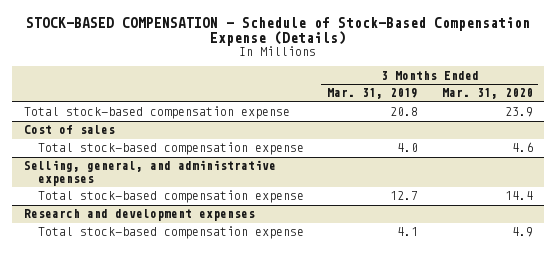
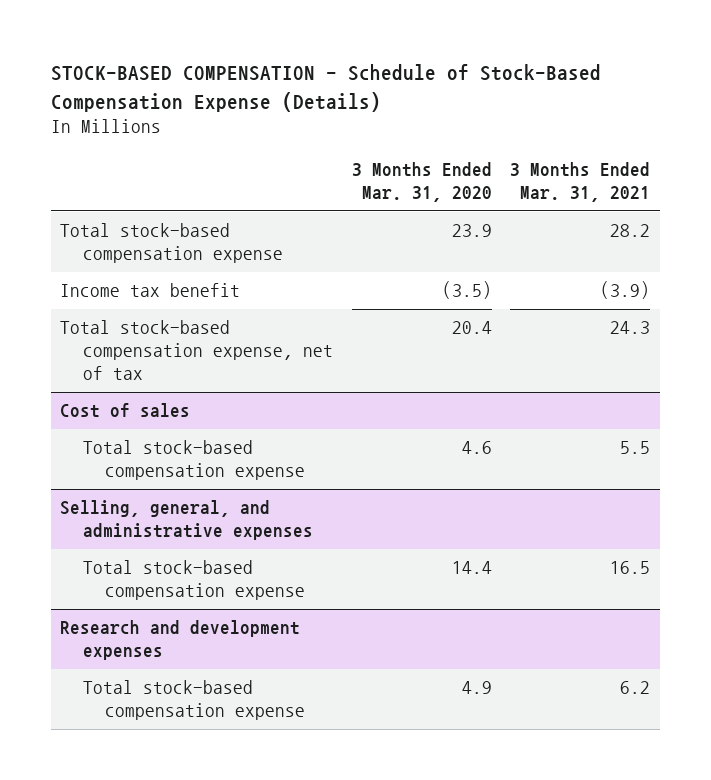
[327,88,419,100] Mar. 31, 2019 -> none
none -> [510,161,651,202] 3 Months Ended Mar. 31, 2021
none -> [60,283,241,298] Income tax benefit
none -> [60,320,333,381] Total stock-based compensation expense, net of tax

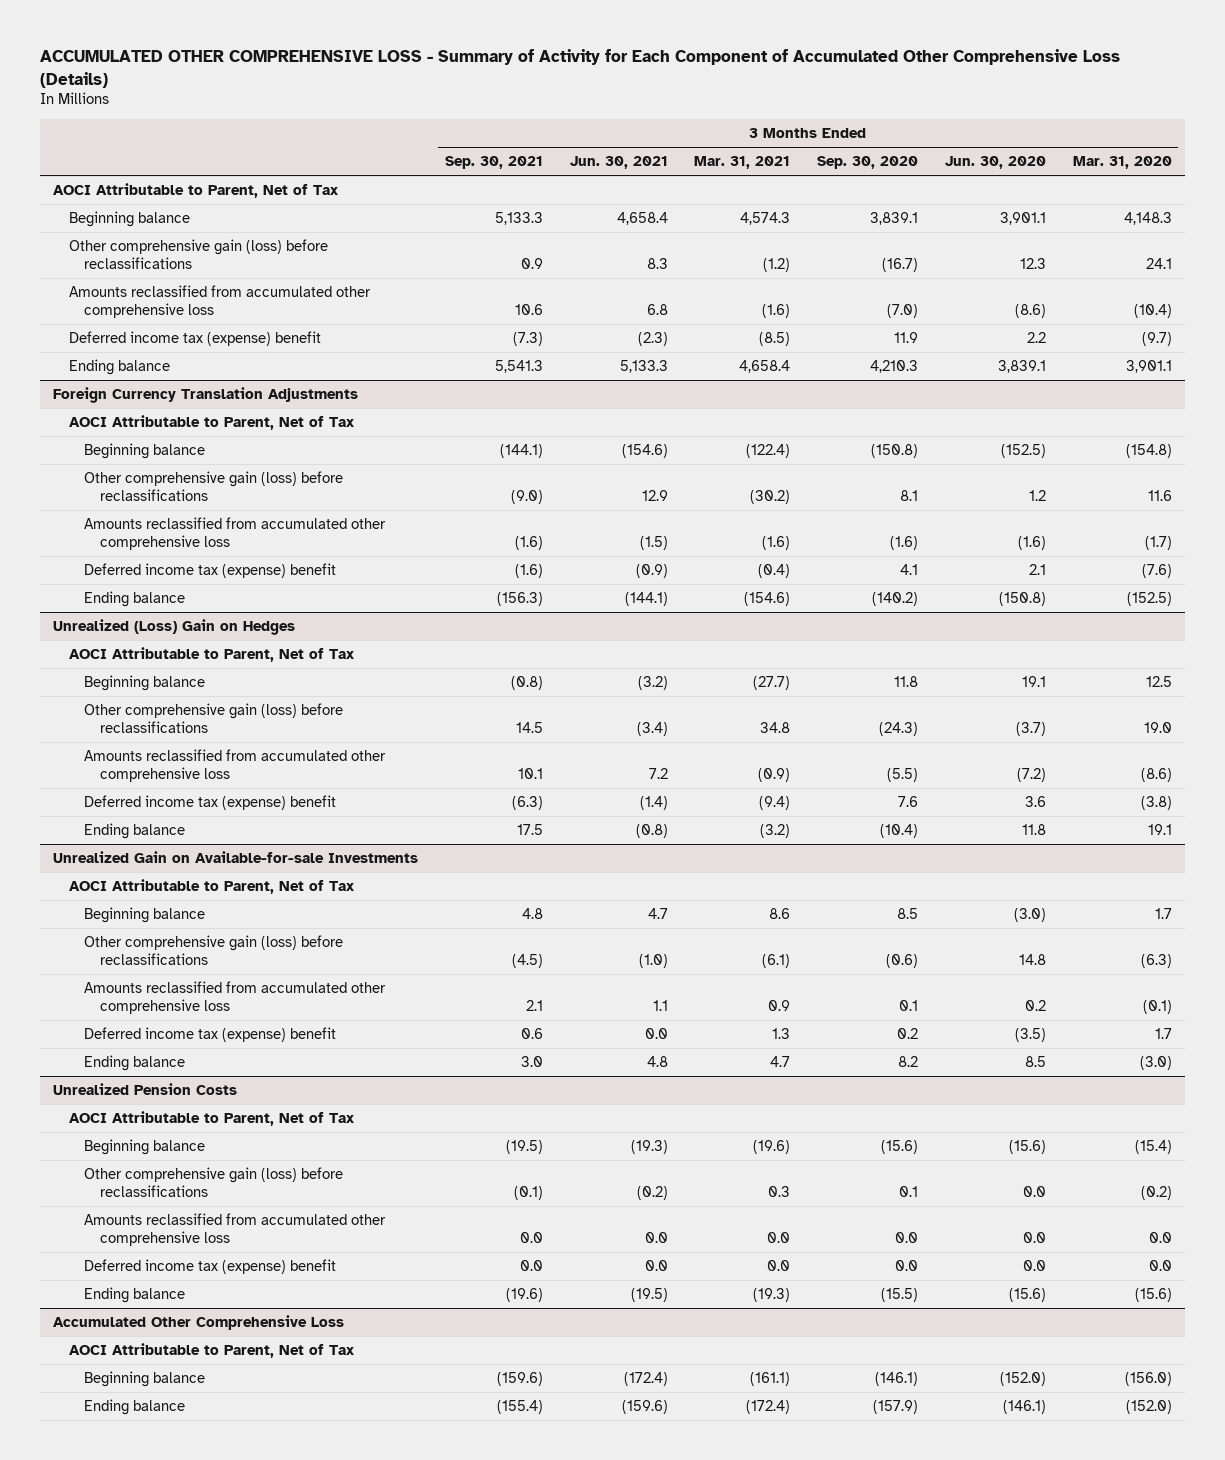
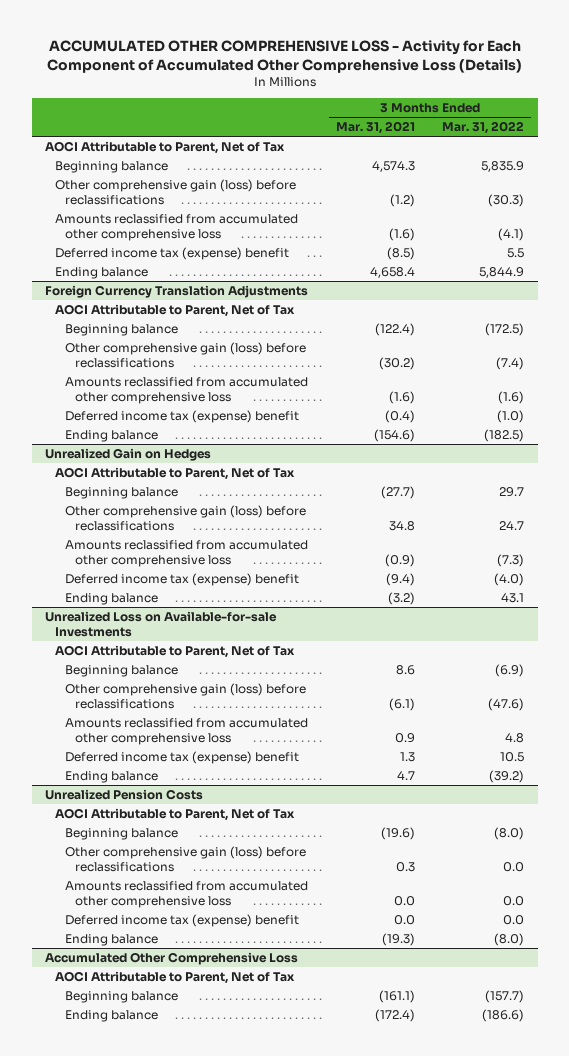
[39,49,1120,88] ACCUMULATED OTHER COMPREHENSIVE LOSS - Summary of Activity for Each Component of Accumulated Other Comprehensive Loss (Details) -> [46,39,522,73] ACCUMULATED OTHER COMPREHENSIVE LOSS - Activity for Each Component of Accumulated Other Comprehensive Loss (Details)
[444,156,543,170] Sep. 30, 2021 -> none
[569,156,668,170] Jun. 30, 2021 -> none
[817,156,919,170] Sep. 30, 2020 -> none
[944,156,1046,170] Jun. 30, 2020 -> none
[1072,156,1172,170] Mar. 31, 2020 -> none
none -> [442,121,525,135] Mar. 31, 2022
[53,619,296,636] Unrealized (Loss) Gain on Hedges -> [45,447,212,461] Unrealized Gain on Hedges
[53,851,419,864] Unrealized Gain on Available-for-sale Investments -> [45,610,278,638] Unrealized Loss on Available-for-sale Investments

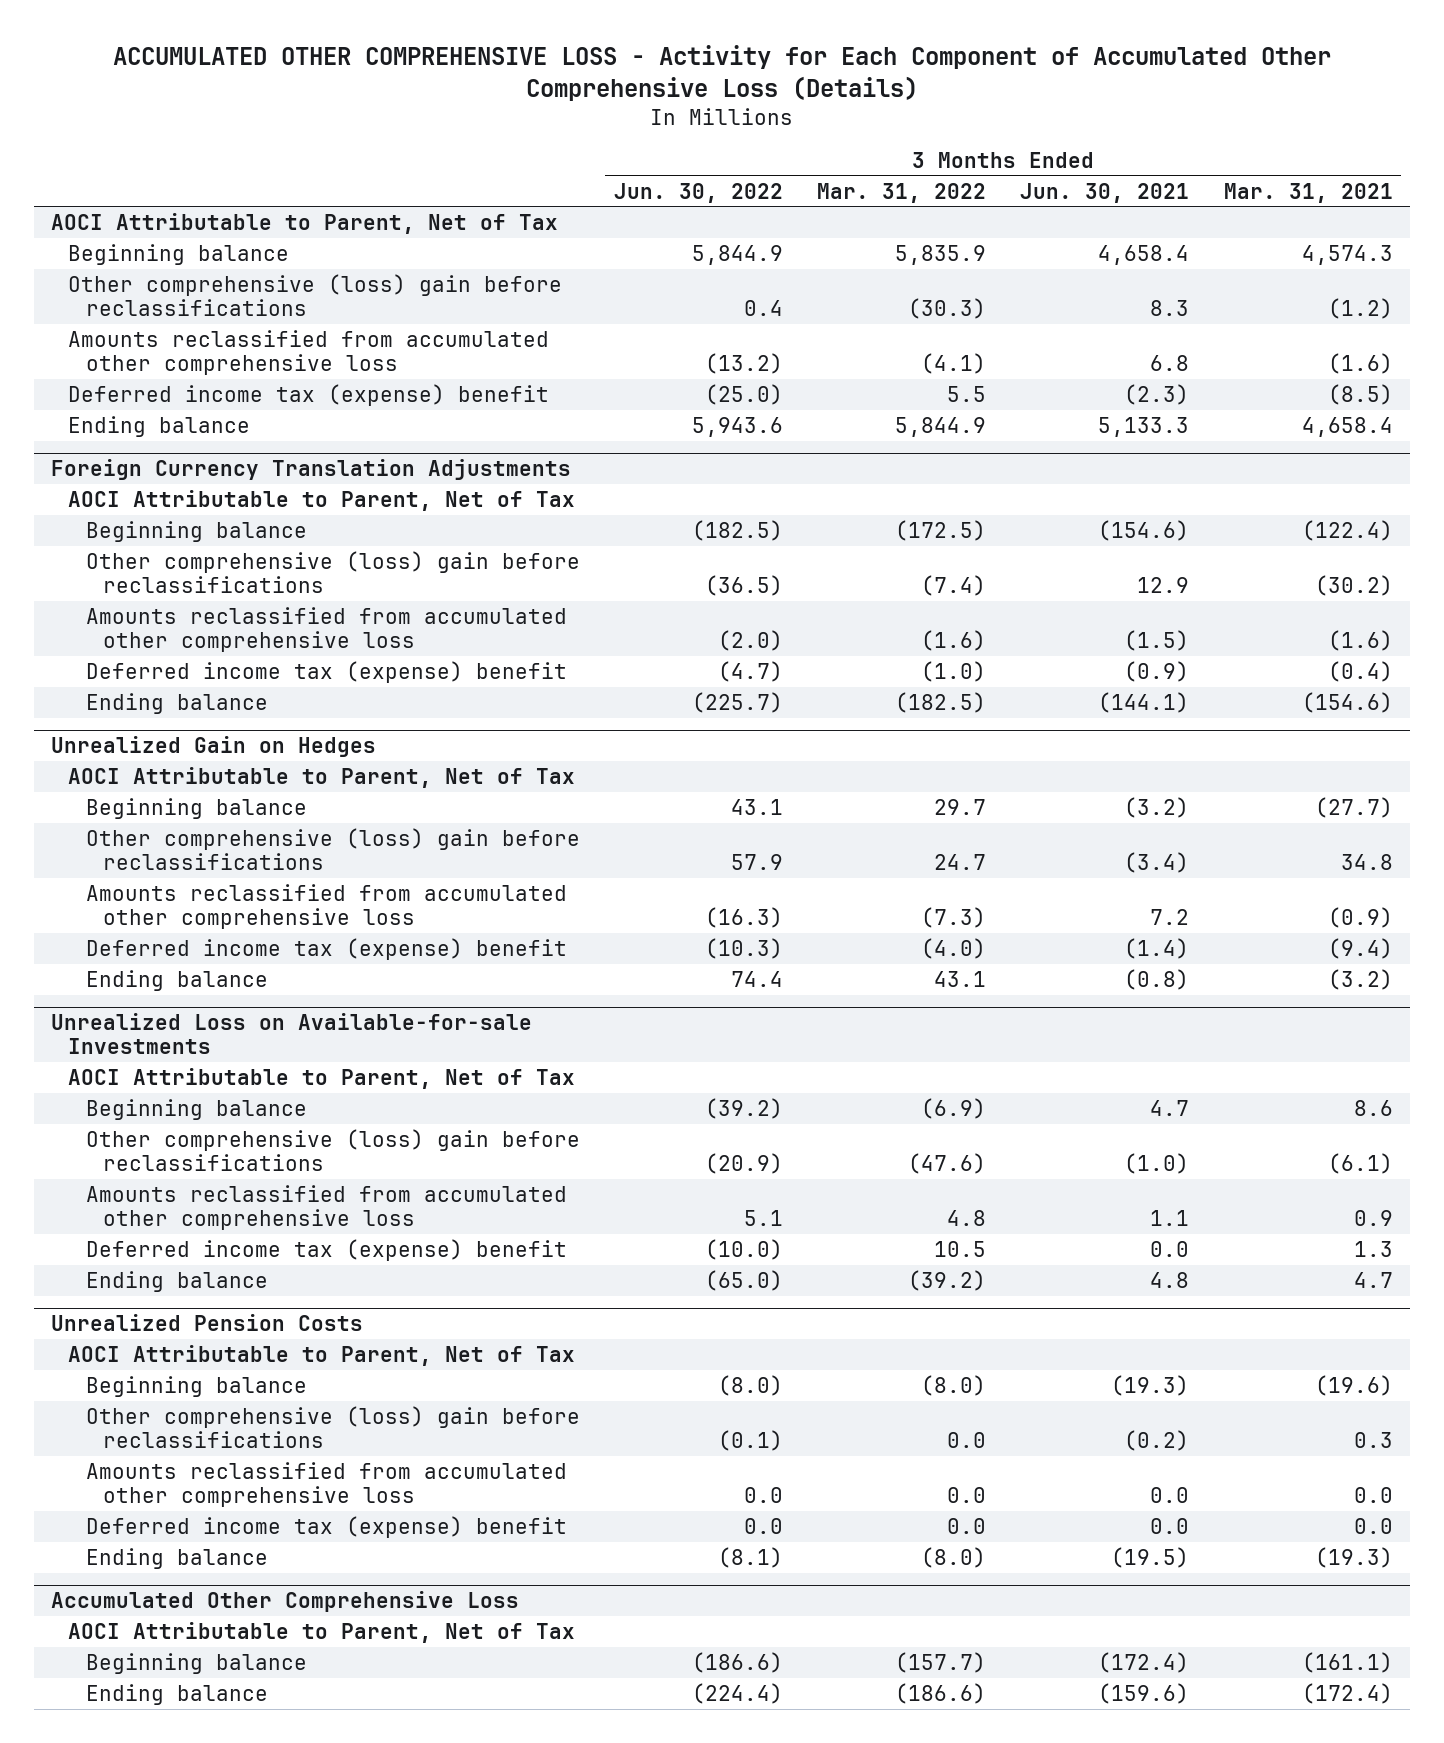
none -> [613,182,783,203] Jun. 30, 2022
none -> [1020,182,1190,203] Jun. 30, 2021
[55,178,297,206] Other comprehensive gain (loss) before reclassifications -> [68,273,563,317] Other comprehensive (loss) gain before reclassifications
[64,341,306,369] Other comprehensive gain (loss) before reclassifications -> [85,550,580,594] Other comprehensive (loss) gain before reclassifications
[64,504,306,532] Other comprehensive gain (loss) before reclassifications -> [85,827,580,871] Other comprehensive (loss) gain before reclassifications
[64,682,306,710] Other comprehensive gain (loss) before reclassifications -> [85,1128,580,1172] Other comprehensive (loss) gain before reclassifications
[64,845,306,873] Other comprehensive gain (loss) before reclassifications -> [85,1405,580,1449] Other comprehensive (loss) gain before reclassifications

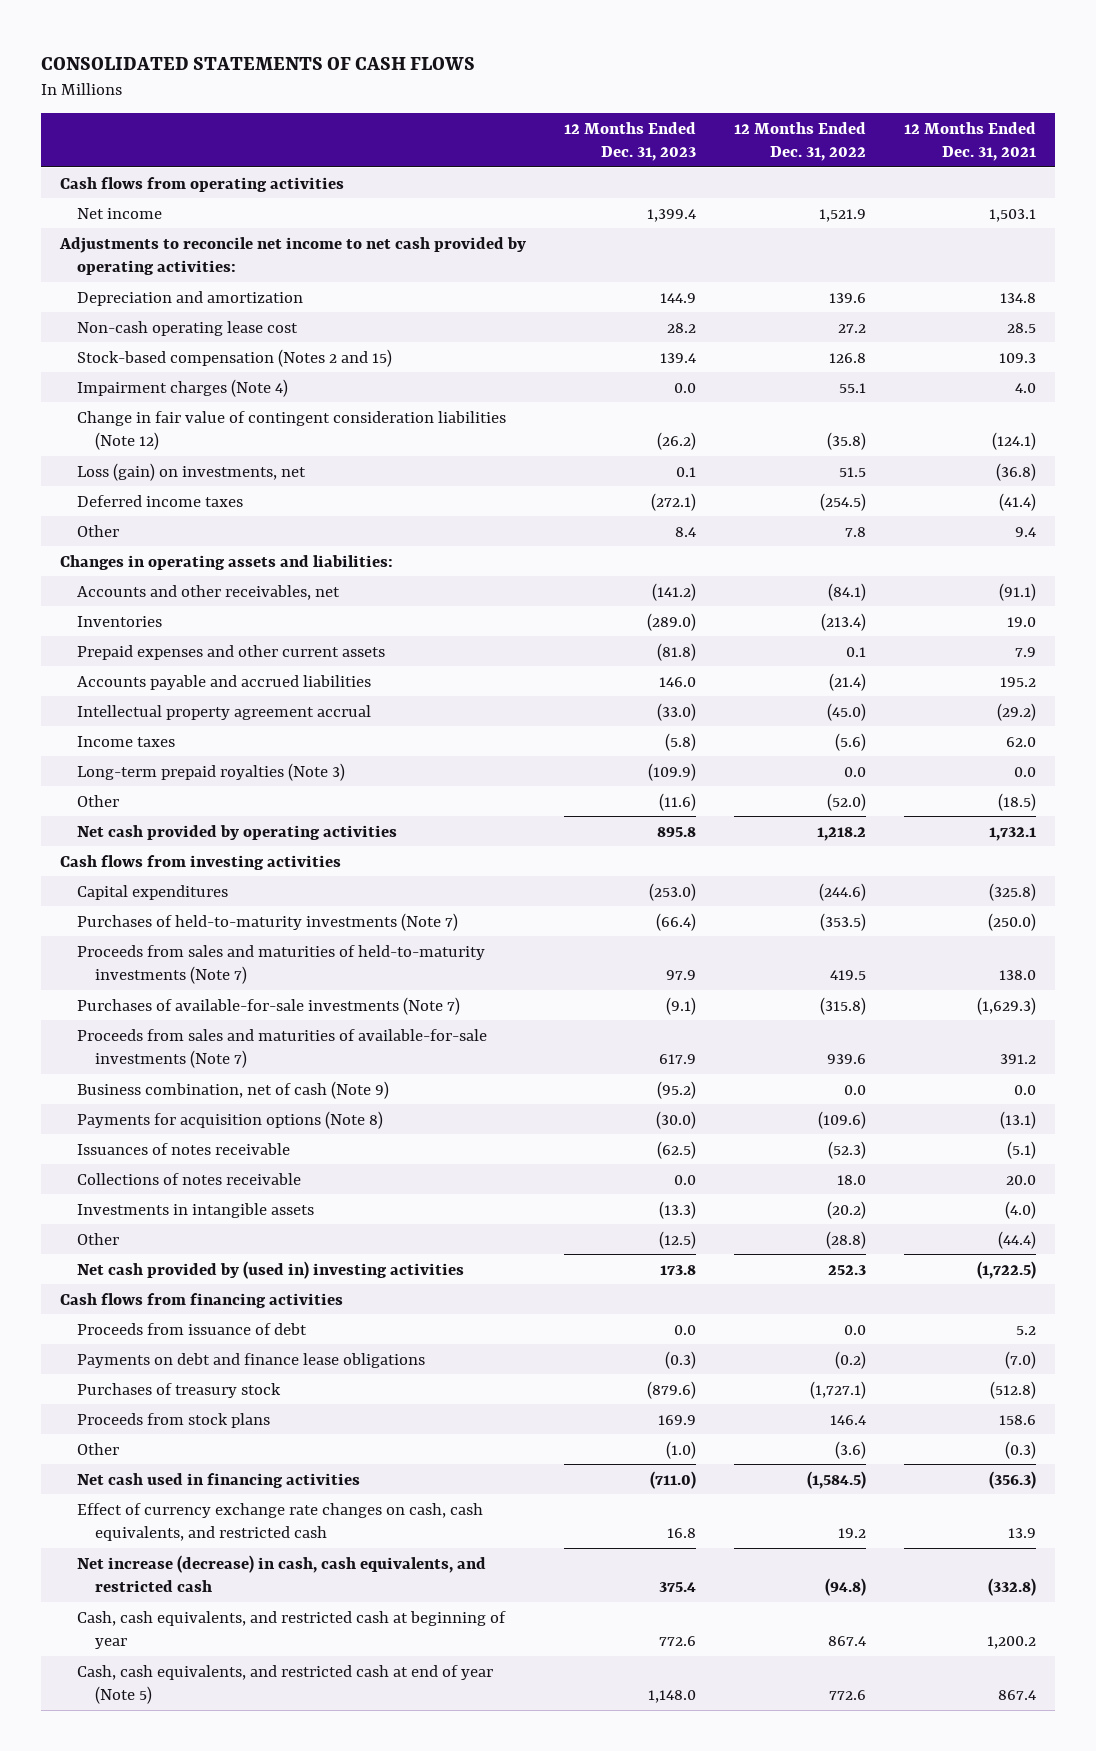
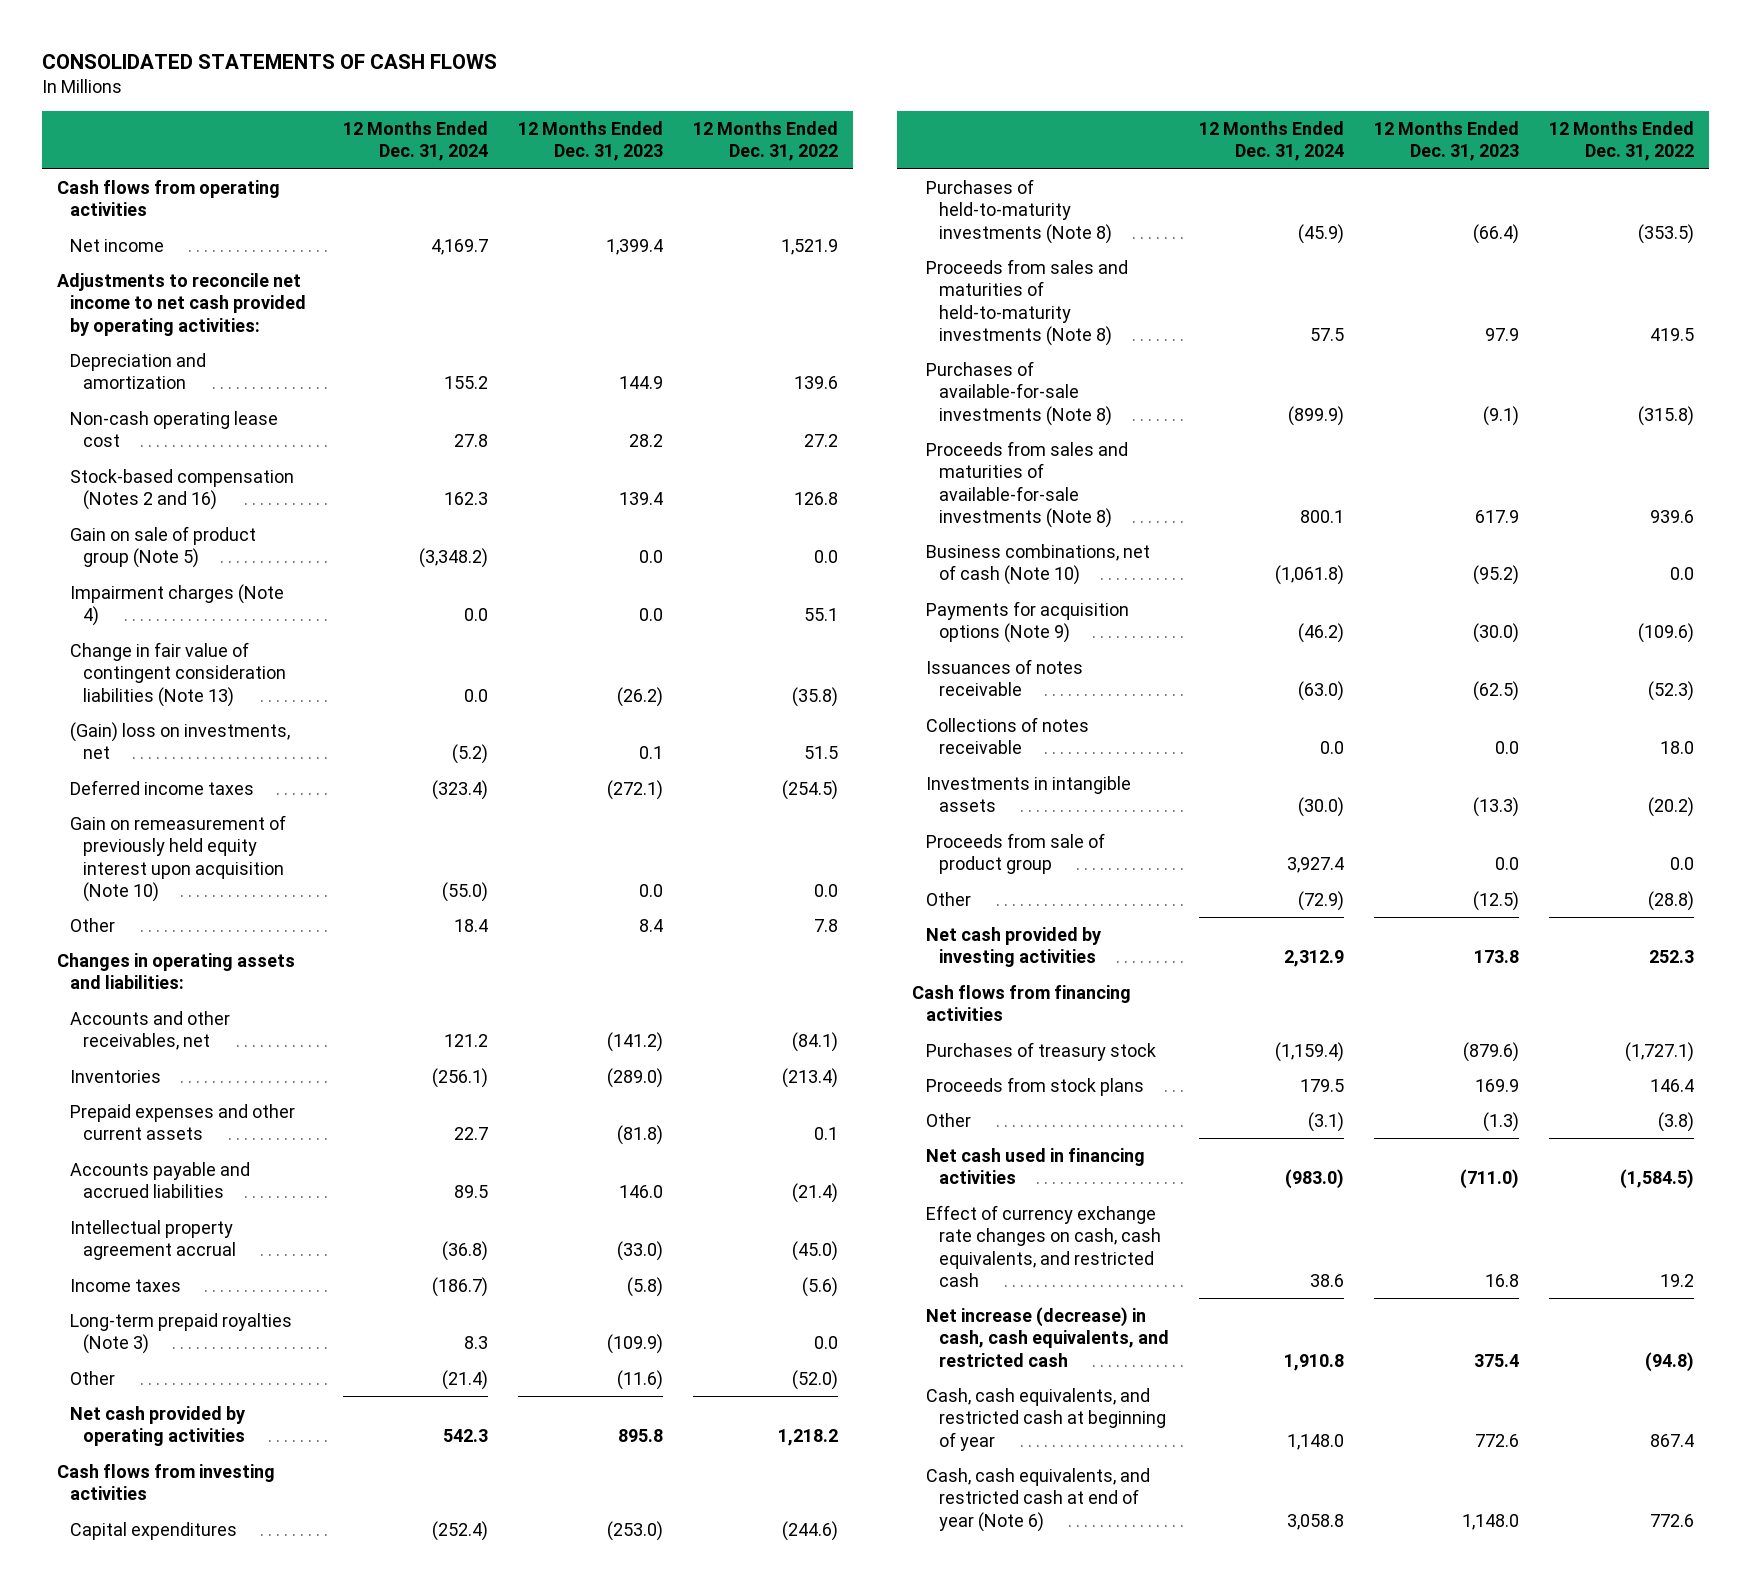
[904,121,1037,161] 12 Months Ended Dec. 31, 2021 -> none
none -> [343,121,489,162] 12 Months Ended Dec. 31, 2024
[77,348,393,367] Stock-based compensation (Notes 2 and 15) -> [69,469,294,511] Stock-based compensation (Notes 2 and 16)
none -> [69,526,256,569] Gain on sale of product group (Note 5)
[77,410,507,450] Change in fair value of contingent consideration liabilities (Note 12) -> [69,642,287,707] Change in fair value of contingent consideration liabilities (Note 13)
[77,462,307,481] Loss (gain) on investments, net -> [69,722,290,760] (Gain) loss on investments, net
none -> [69,815,286,902] Gain on remeasurement of previously held equity interest upon acquisition (Note 10)
[77,912,459,931] Purchases of held-to-maturity investments (Note 7) -> [925,179,1112,244] Purchases of held-to-maturity investments (Note 8)
[77,944,486,984] Proceeds from sales and maturities of held-to-maturity investments (Note 7) -> [925,259,1128,346] Proceeds from sales and maturities of held-to-maturity investments (Note 8)
[77,996,461,1015] Purchases of available-for-sale investments (Note 7) -> [925,361,1112,426] Purchases of available-for-sale investments (Note 8)
[77,1028,488,1068] Proceeds from sales and maturities of available-for-sale investments (Note 7) -> [925,441,1128,528] Proceeds from sales and maturities of available-for-sale investments (Note 8)
[77,1080,390,1099] Business combination, net of cash (Note 9) -> [925,544,1150,586] Business combinations, net of cash (Note 10)
[77,1110,384,1129] Payments for acquisition options (Note 8) -> [925,601,1129,644] Payments for acquisition options (Note 9)
none -> [925,833,1105,875] Proceeds from sale of product group
[77,1260,465,1279] Net cash provided by (used in) investing activities -> [925,927,1101,968] Net cash provided by investing activities
[77,1322,308,1335] Proceeds from issuance of debt -> none
[77,1352,426,1368] Payments on debt and finance lease obligations -> none
[665,1440,696,1459] (1.0) -> [1482,1112,1519,1133] (1.3)
[835,1440,867,1459] (3.6) -> [1657,1112,1694,1133] (3.8)
[77,1664,494,1704] Cash, cash equivalents, and restricted cash at end of year (Note 5) -> [925,1468,1150,1532] Cash, cash equivalents, and restricted cash at end of year (Note 6)

